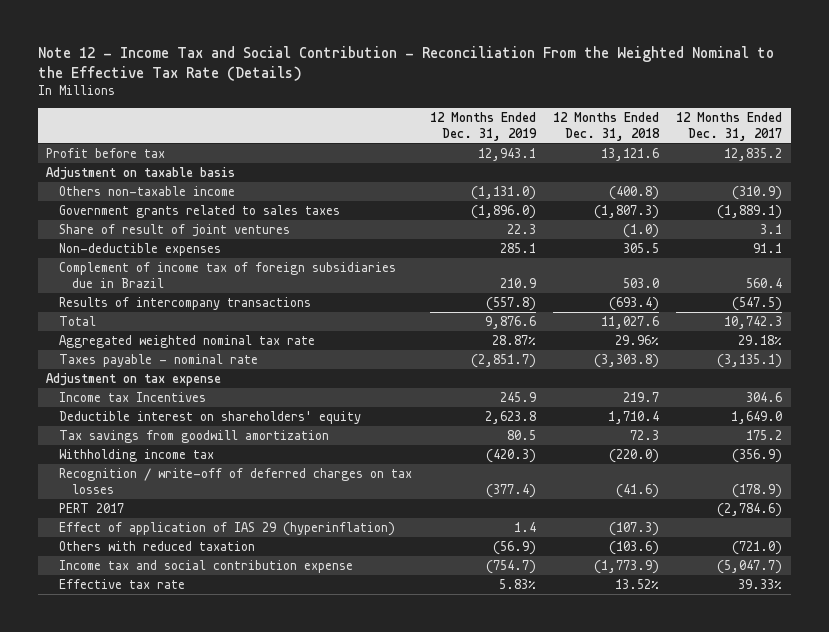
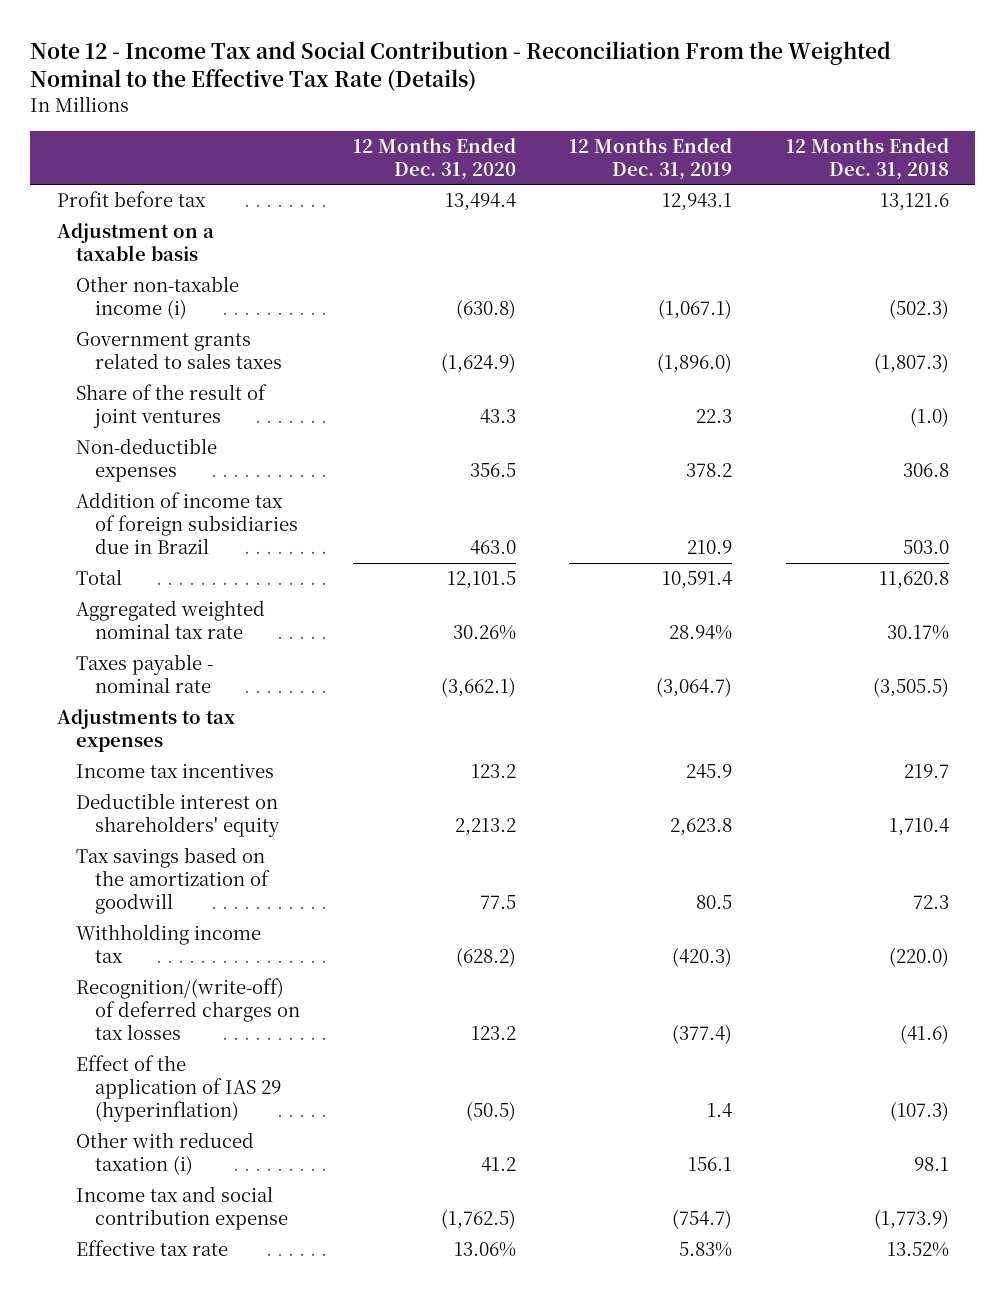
[676,112,783,141] 12 Months Ended Dec. 31, 2017 -> none
none -> [353,137,517,180] 12 Months Ended Dec. 31, 2020
[46,167,236,181] Adjustment on taxable basis -> [56,223,214,262] Adjustment on a taxable basis
[59,186,236,197] Others non-taxable income -> [75,276,239,320] Other non-taxable income (i)
[470,186,536,201] (1,131.0) -> [658,299,733,320] (1,067.1)
[609,186,660,201] (400.8) -> [888,299,949,320] (502.3)
[59,297,312,311] Results of intercompany transactions -> none
[59,224,291,238] Share of result of joint ventures -> [75,384,267,429] Share of the result of joint ventures
[499,243,536,254] 285.1 -> [686,463,733,478] 378.2
[623,243,660,254] 305.5 -> [902,463,949,478] 306.8
[59,262,397,288] Complement of income tax of foreign subsidiaries due in Brazil -> [75,492,299,555] Addition of income tax of foreign subsidiaries due in Brazil
[484,316,536,330] 9,876.6 -> [662,571,733,590] 10,591.4
[601,316,660,330] 11,027.6 -> [878,571,949,590] 11,620.8
[491,335,536,346] 28.87% -> [669,625,733,641] 28.94%
[615,335,660,346] 29.96% -> [886,625,949,641] 30.17%
[470,354,536,369] (2,851.7) -> [656,677,733,698] (3,064.7)
[594,354,660,369] (3,303.8) -> [872,677,949,698] (3,505.5)
[46,373,222,387] Adjustment on tax expense -> [56,709,235,753] Adjustments to tax expenses
[59,392,207,403] Income tax Incentives -> [75,763,274,779] Income tax incentives
[59,430,330,444] Tax savings from goodwill amortization -> [75,847,271,915] Tax savings based on the amortization of goodwill
[59,503,125,514] PERT 2017 -> none
[59,468,413,494] Recognition / write-off of deferred charges on tax losses -> [75,978,301,1041] Recognition/(write-off) of deferred charges on tax losses
[59,522,396,537] Effect of application of IAS 29 (hyperinflation) -> [75,1055,282,1123] Effect of the application of IAS 29 (hyperinflation)
[59,541,256,552] Others with reduced taxation -> [75,1132,254,1176] Other with reduced taxation (i)
[492,541,536,556] (56.9) -> [688,1157,733,1172] 156.1
[609,541,660,556] (103.6) -> [913,1157,949,1172] 98.1

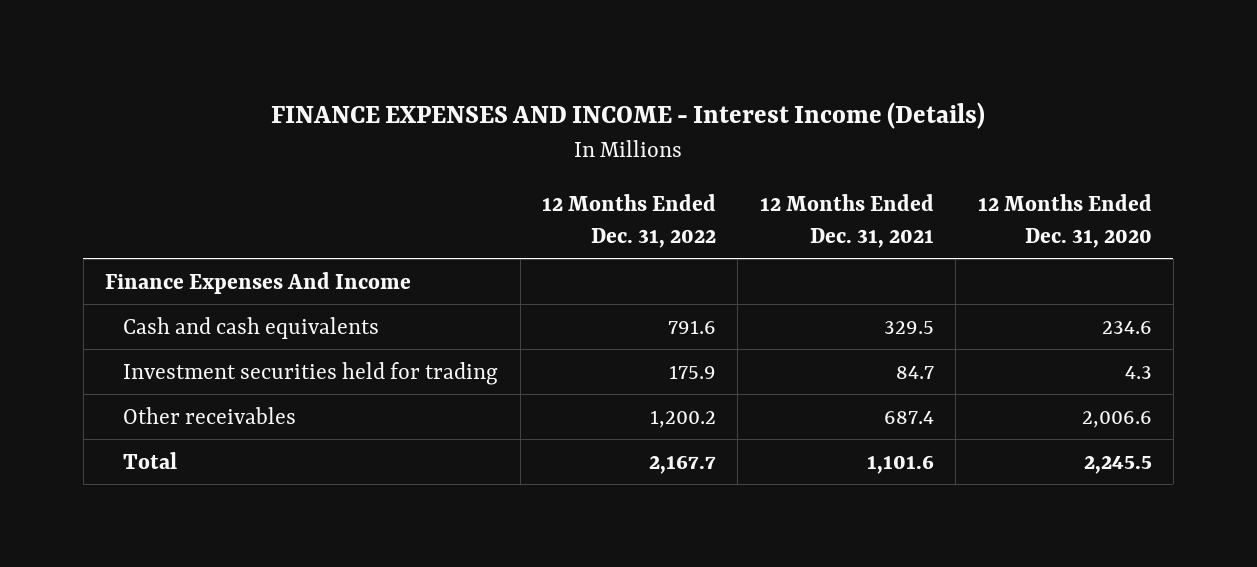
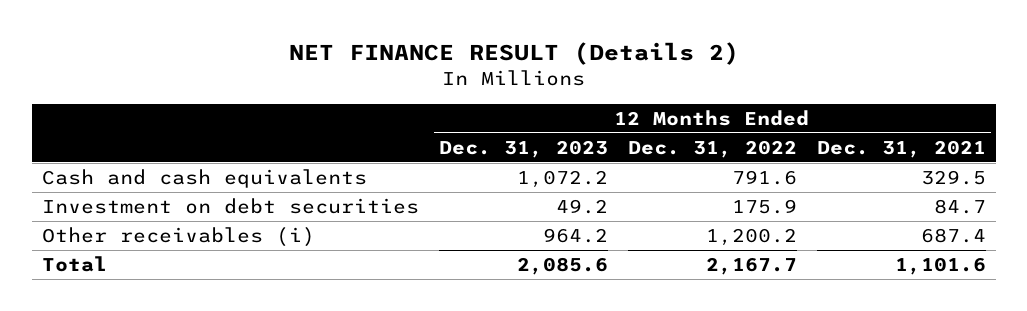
[271,101,986,129] FINANCE EXPENSES AND INCOME - Interest Income (Details) -> [288,42,739,66] NET FINANCE RESULT (Details 2)
[977,194,1152,248] 12 Months Ended Dec. 31, 2020 -> none
none -> [438,139,608,158] Dec. 31, 2023
[105,271,412,294] Finance Expenses And Income -> none
[123,361,499,385] Investment securities held for trading -> [41,198,419,215] Investment on debt securities
[123,406,297,424] Other receivables -> [41,227,315,248] Other receivables (i)

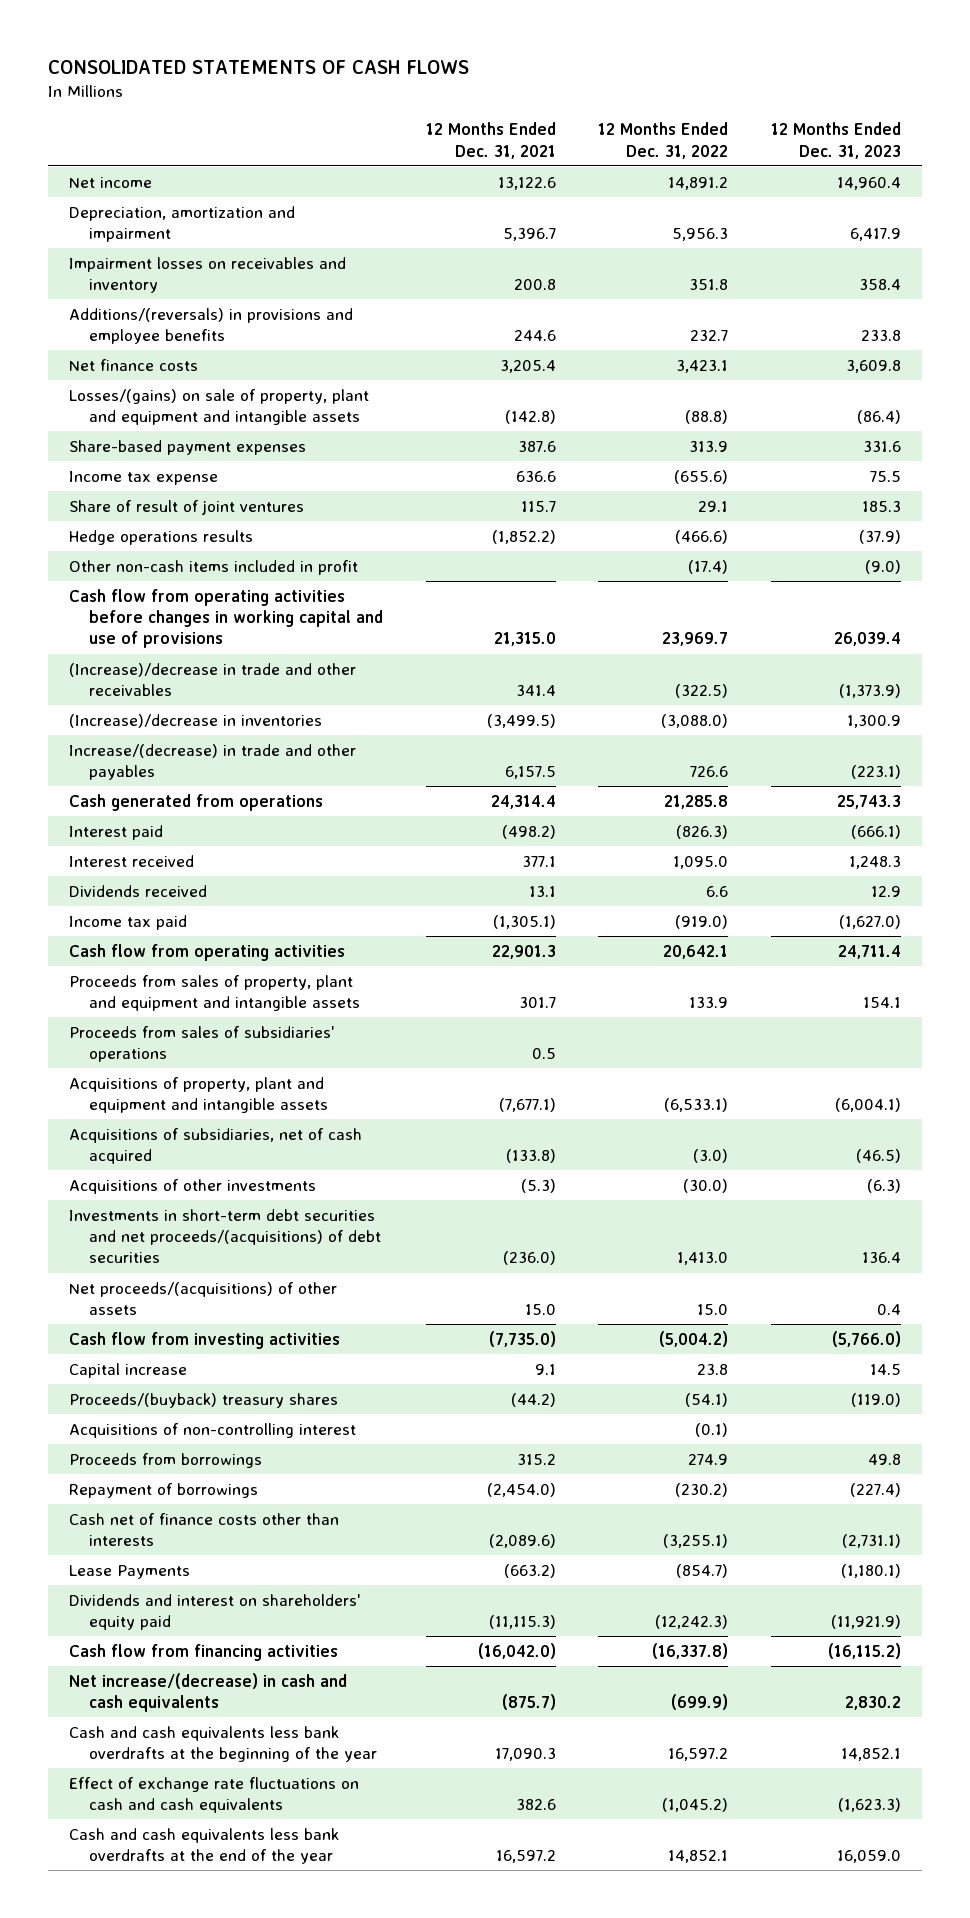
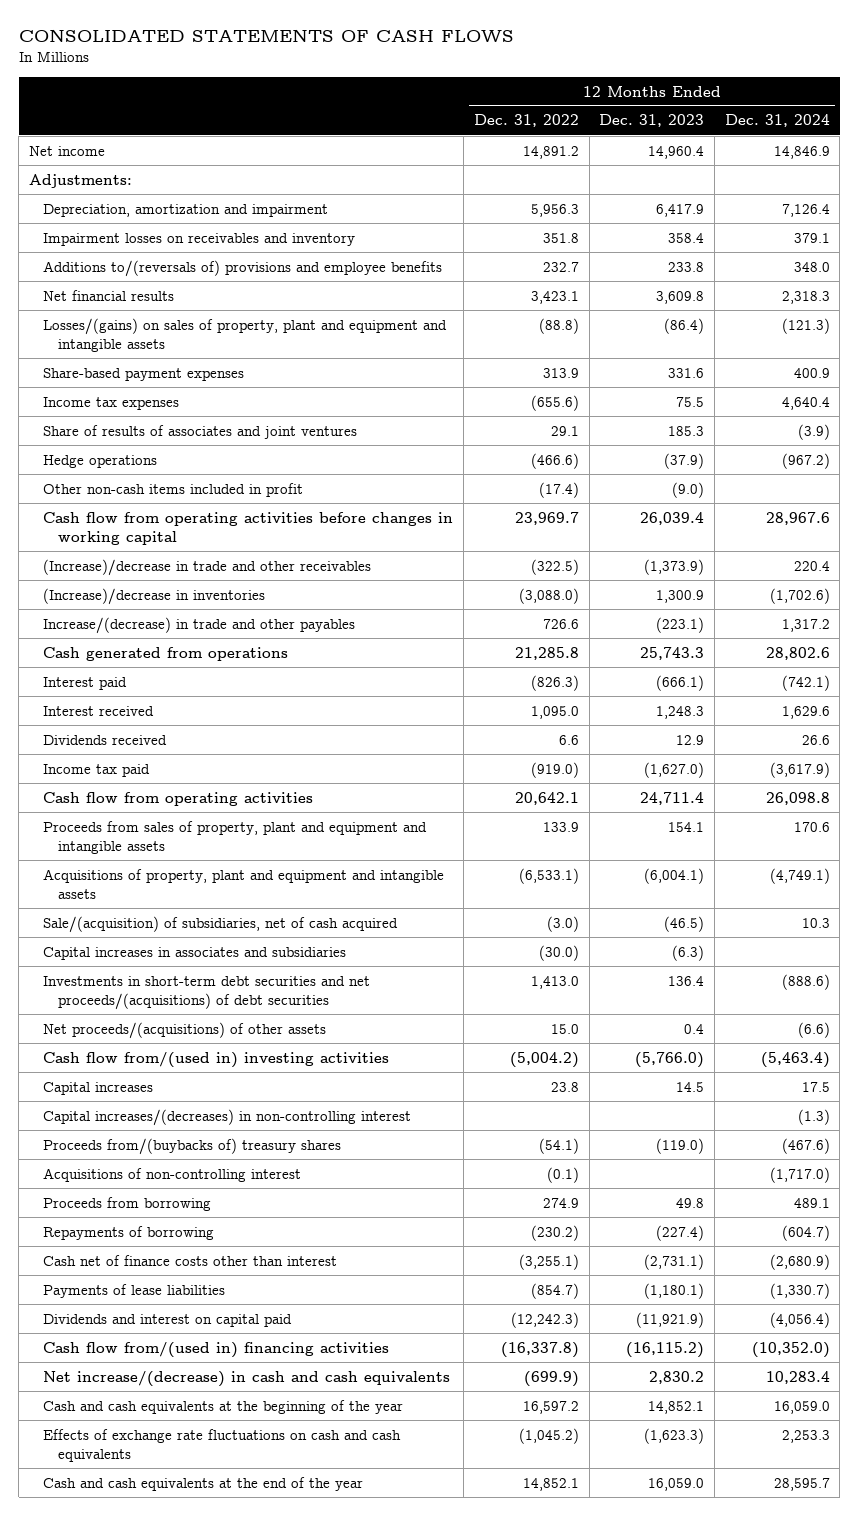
[425,122,556,159] 12 Months Ended Dec. 31, 2021 -> none
none -> [724,114,830,128] Dec. 31, 2024
none -> [28,173,132,188] Adjustments:
[68,307,353,345] Additions/(reversals) in provisions and employee benefits -> [43,259,443,277] Additions to/(reversals of) provisions and employee benefits
[68,358,198,371] Net finance costs -> [43,289,175,301] Net financial results
[68,388,369,426] Losses/(gains) on sale of property, plant and equipment and intangible assets -> [43,317,448,352] Losses/(gains) on sales of property, plant and equipment and intangible assets
[68,470,218,485] Income tax expense -> [43,396,180,410] Income tax expenses
[68,499,304,515] Share of result of joint ventures -> [43,424,358,439] Share of results of associates and joint ventures
[68,529,253,545] Hedge operations results -> [43,454,158,468] Hedge operations
[68,588,384,649] Cash flow from operating activities before changes in working capital and use of provisions -> [43,511,454,545] Cash flow from operating activities before changes in working capital
[68,1025,335,1063] Proceeds from sales of subsidiaries' operations -> none
[68,1127,362,1165] Acquisitions of subsidiaries, net of cash acquired -> [43,915,399,933] Sale/(acquisition) of subsidiaries, net of cash acquired
[68,1178,316,1194] Acquisitions of other investments -> [43,946,347,960] Capital increases in associates and subsidiaries
[68,1331,340,1349] Cash flow from investing activities -> [43,1051,390,1068] Cash flow from/(used in) investing activities
[68,1362,187,1378] Capital increase -> [43,1081,154,1095] Capital increases
none -> [43,1108,412,1126] Capital increases/(decreases) in non-controlling interest
[68,1392,338,1408] Proceeds/(buyback) treasury shares -> [43,1137,342,1155] Proceeds from/(buybacks of) treasury shares
[68,1452,262,1468] Proceeds from borrowings -> [43,1196,212,1211] Proceeds from borrowing
[68,1482,258,1498] Repayment of borrowings -> [43,1225,215,1240] Repayments of borrowing
[68,1512,339,1547] Cash net of finance costs other than interests -> [43,1254,338,1266] Cash net of finance costs other than interest
[68,1564,190,1579] Lease Payments -> [43,1283,226,1298] Payments of lease liabilities
[68,1593,361,1631] Dividends and interest on shareholders' equity paid -> [43,1313,293,1327] Dividends and interest on capital paid
[68,1643,338,1661] Cash flow from financing activities -> [43,1341,390,1358] Cash flow from/(used in) financing activities
[68,1725,378,1763] Cash and cash equivalents less bank overdrafts at the beginning of the year -> [43,1399,404,1414] Cash and cash equivalents at the beginning of the year
[68,1776,359,1814] Effect of exchange rate fluctuations on cash and cash equivalents -> [43,1428,402,1462] Effects of exchange rate fluctuations on cash and cash equivalents
[68,1827,339,1865] Cash and cash equivalents less bank overdrafts at the end of the year -> [43,1476,364,1491] Cash and cash equivalents at the end of the year

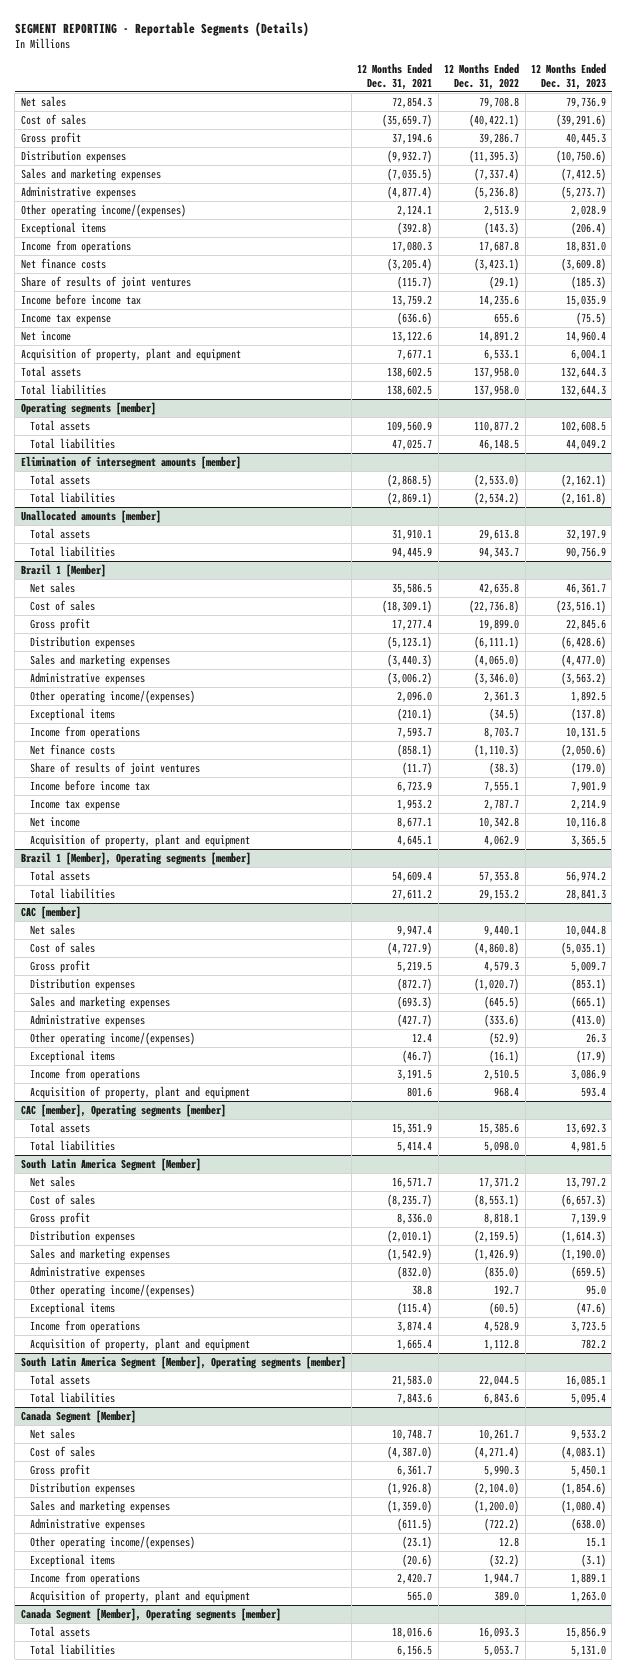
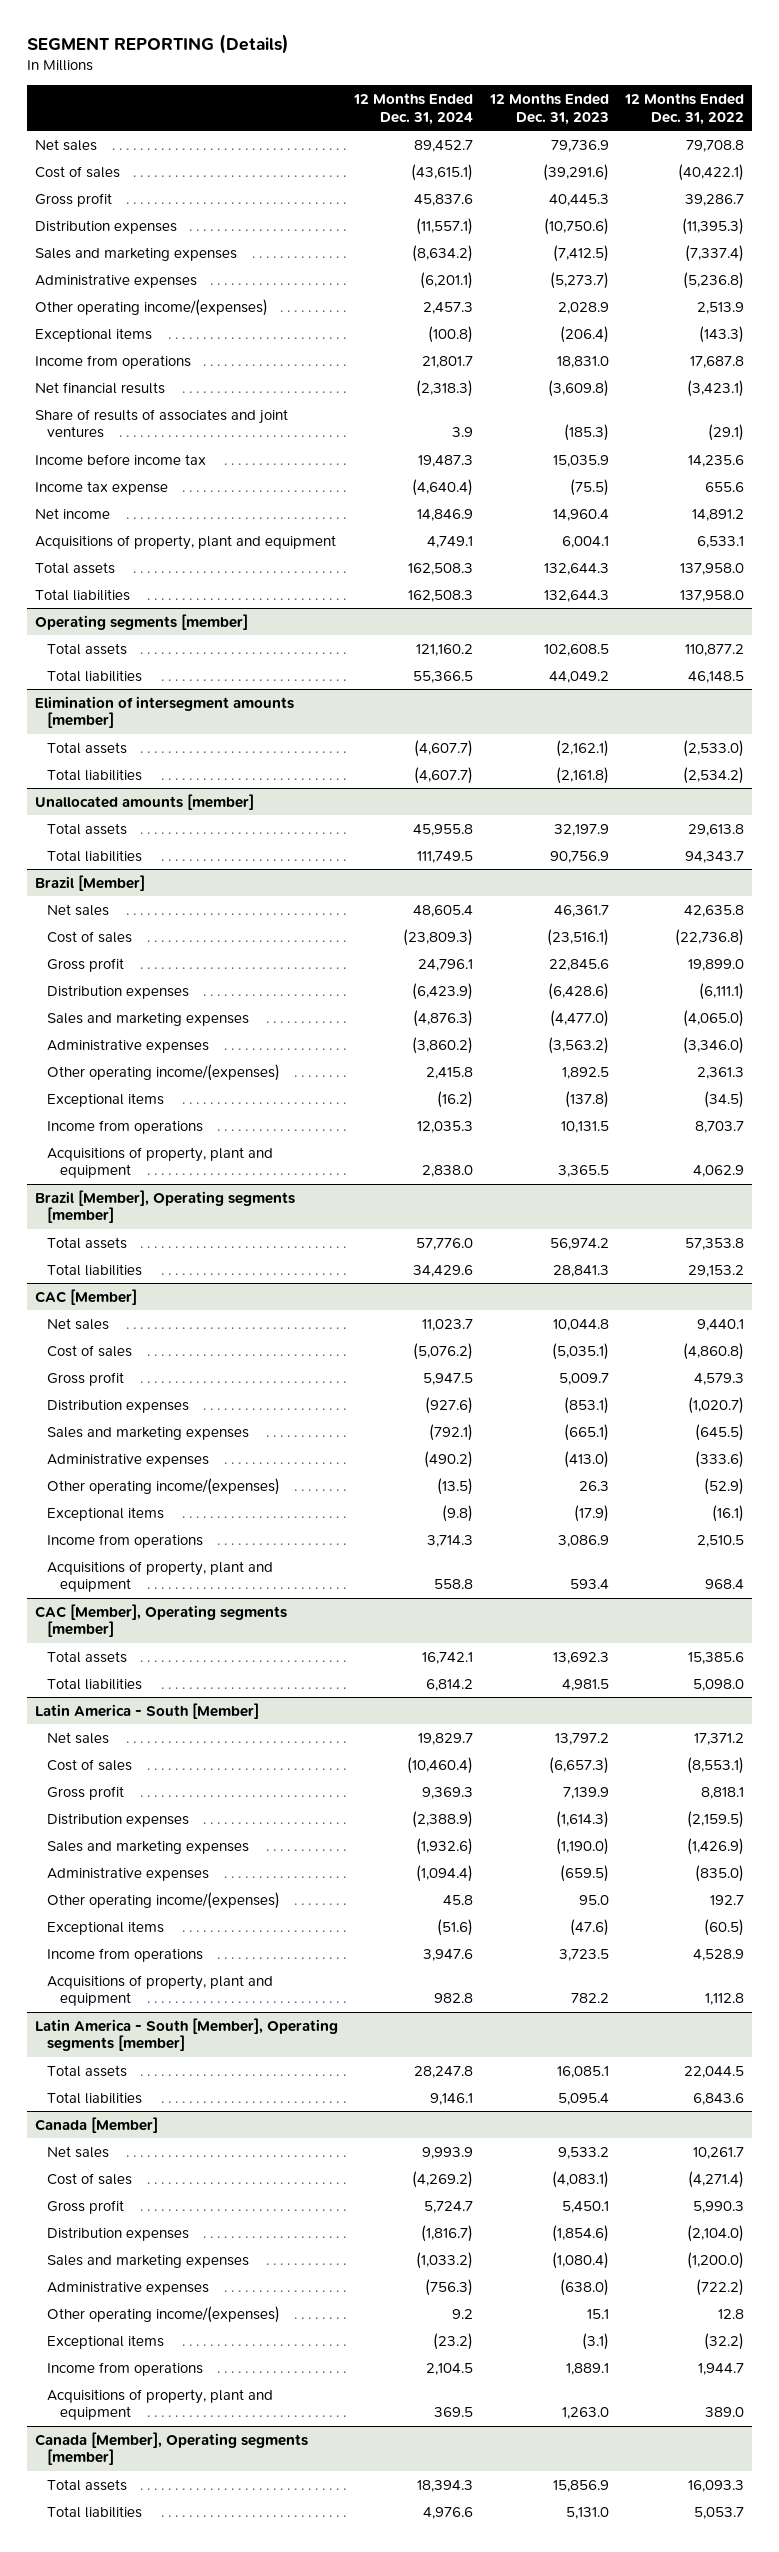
[14,21,309,36] SEGMENT REPORTING - Reportable Segments (Details) -> [26,34,289,55] SEGMENT REPORTING (Details)
[357,62,433,90] 12 Months Ended Dec. 31, 2021 -> none
none -> [353,92,474,125] 12 Months Ended Dec. 31, 2024
[20,258,106,270] Net finance costs -> [34,381,165,394] Net financial results
[20,276,191,290] Share of results of joint ventures -> [34,408,288,439] Share of results of associates and joint ventures
[20,348,241,362] Acquisition of property, plant and equipment -> [34,534,336,550] Acquisitions of property, plant and equipment
[20,564,106,578] Brazil 1 [Member] -> [34,874,145,891] Brazil [Member]
[29,744,115,756] Net finance costs -> none
[29,762,200,776] Share of results of joint ventures -> none
[29,780,150,792] Income before income tax -> none
[29,799,120,812] Income tax expense -> none
[29,817,80,828] Net income -> none
[29,834,250,848] Acquisition of property, plant and equipment -> [47,1146,274,1179] Acquisitions of property, plant and equipment
[20,852,251,866] Brazil 1 [Member], Operating segments [member] -> [34,1189,295,1224] Brazil [Member], Operating segments [member]
[20,906,81,920] CAC [member] -> [34,1288,137,1305] CAC [Member]
[29,1086,250,1100] Acquisition of property, plant and equipment -> [47,1560,274,1593] Acquisitions of property, plant and equipment
[20,1104,226,1118] CAC [member], Operating segments [member] -> [34,1603,287,1638] CAC [Member], Operating segments [member]
[20,1158,201,1172] South Latin America Segment [Member] -> [34,1702,259,1719] Latin America - South [Member]
[29,1338,250,1352] Acquisition of property, plant and equipment -> [47,1974,274,2007] Acquisitions of property, plant and equipment
[20,1356,346,1370] South Latin America Segment [Member], Operating segments [member] -> [34,2017,338,2052] Latin America - South [Member], Operating segments [member]
[20,1410,136,1424] Canada Segment [Member] -> [34,2116,158,2133] Canada [Member]
[29,1590,250,1604] Acquisition of property, plant and equipment -> [47,2388,274,2421] Acquisitions of property, plant and equipment
[20,1608,281,1622] Canada Segment [Member], Operating segments [member] -> [34,2431,308,2466] Canada [Member], Operating segments [member]

